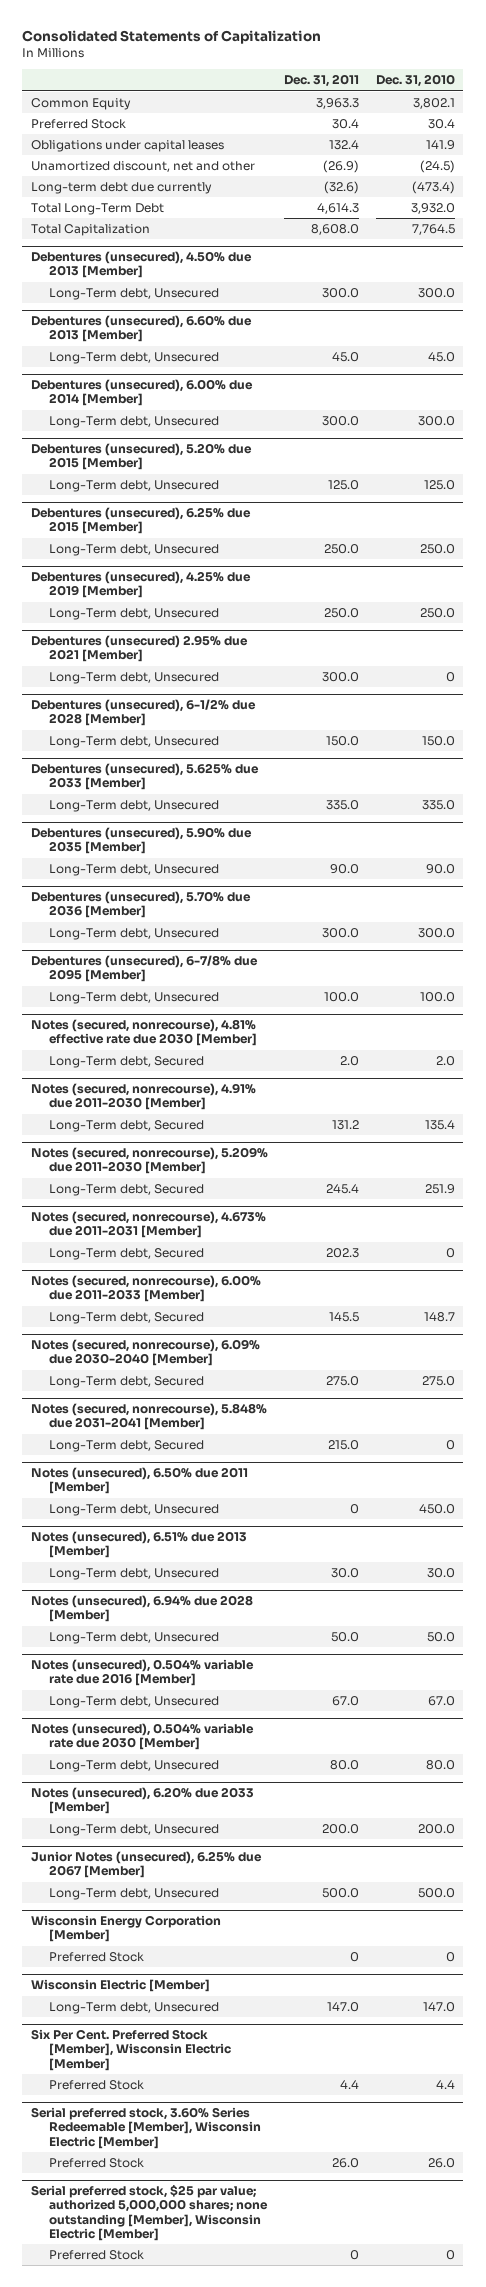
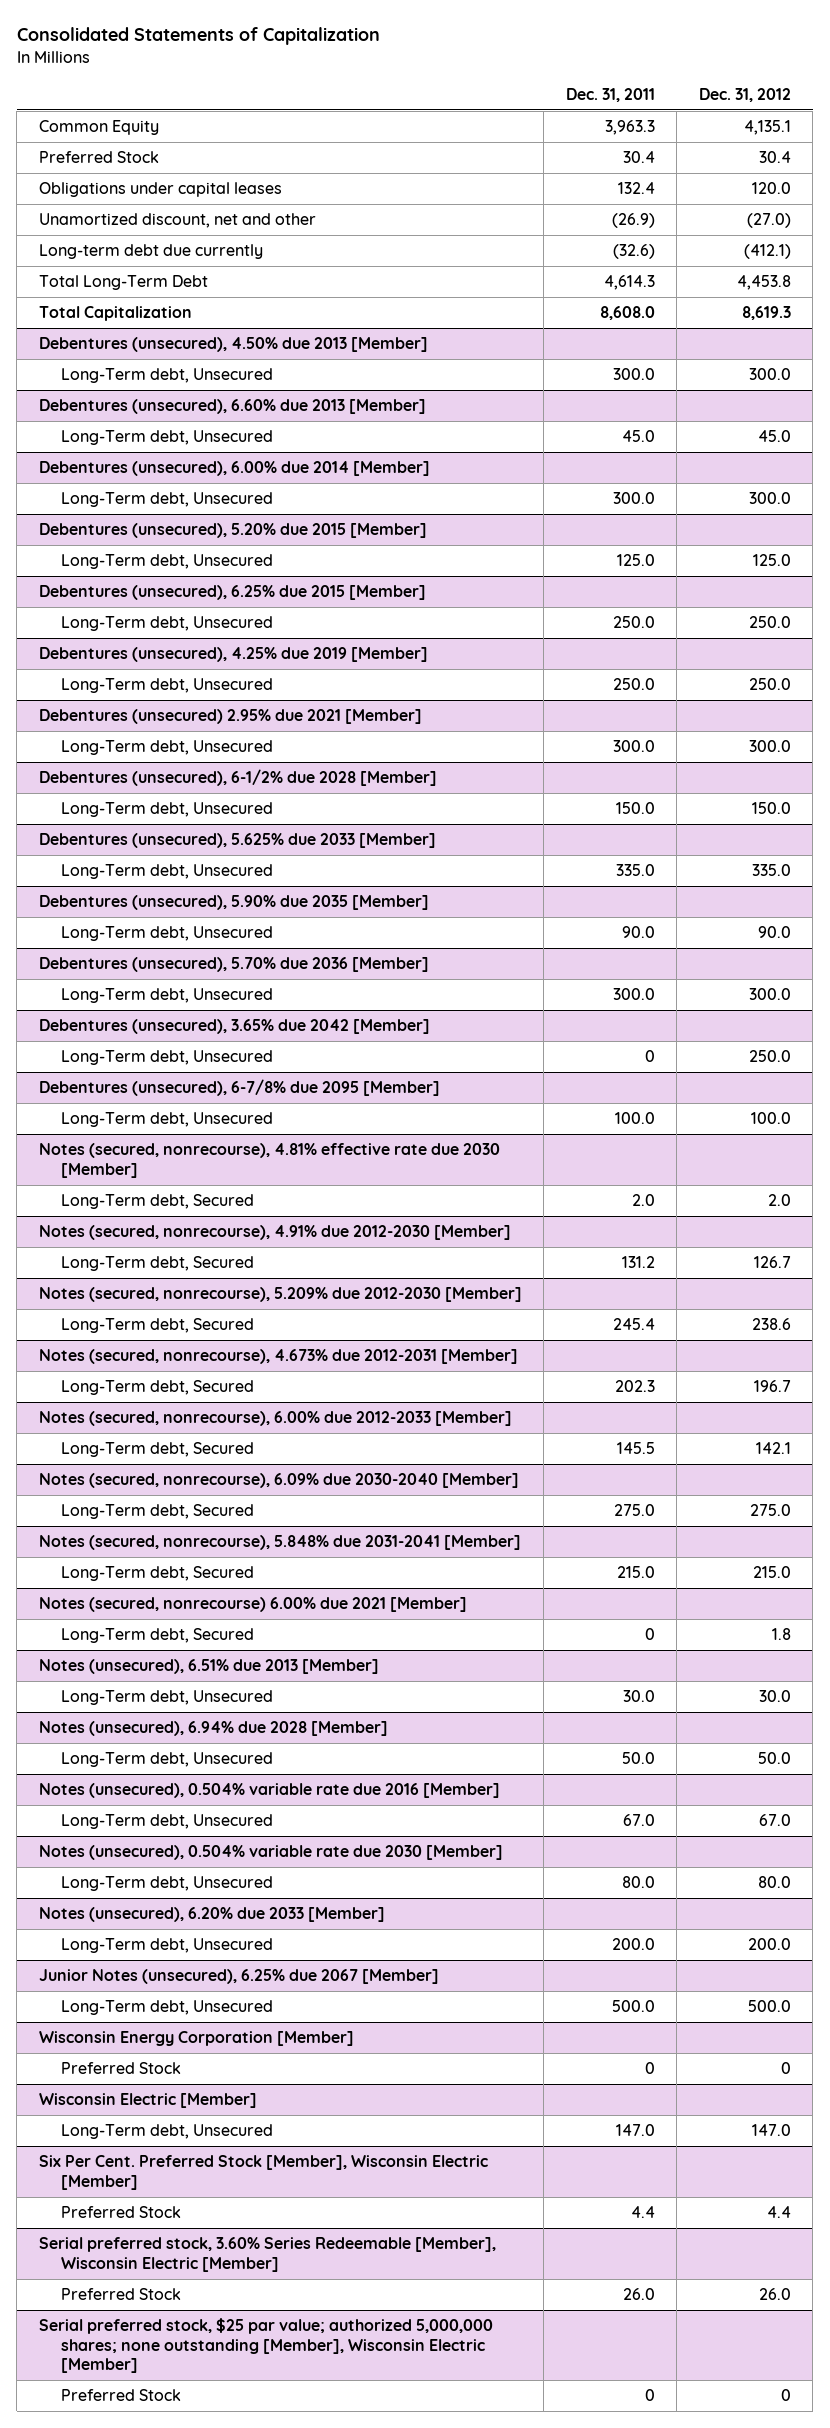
[375,74,455,88] Dec. 31, 2010 -> none
none -> [698,87,791,102] Dec. 31, 2012
none -> [38,1019,430,1035] Debentures (unsecured), 3.65% due 2042 [Member]
none -> [61,1050,274,1066] Long-Term debt, Unsecured
[30,1083,256,1111] Notes (secured, nonrecourse), 4.91% due 2011-2030 [Member] -> [38,1225,511,1241] Notes (secured, nonrecourse), 4.91% due 2012-2030 [Member]
[30,1147,268,1175] Notes (secured, nonrecourse), 5.209% due 2011-2030 [Member] -> [38,1287,522,1303] Notes (secured, nonrecourse), 5.209% due 2012-2030 [Member]
[30,1211,266,1239] Notes (secured, nonrecourse), 4.673% due 2011-2031 [Member] -> [38,1349,518,1365] Notes (secured, nonrecourse), 4.673% due 2012-2031 [Member]
[30,1275,261,1303] Notes (secured, nonrecourse), 6.00% due 2011-2033 [Member] -> [38,1411,512,1427] Notes (secured, nonrecourse), 6.00% due 2012-2033 [Member]
[30,1467,248,1495] Notes (unsecured), 6.50% due 2011 [Member] -> none
none -> [38,1597,467,1613] Notes (secured, nonrecourse) 6.00% due 2021 [Member]
[48,1504,219,1517] Long-Term debt, Unsecured -> [61,1628,255,1644] Long-Term debt, Secured

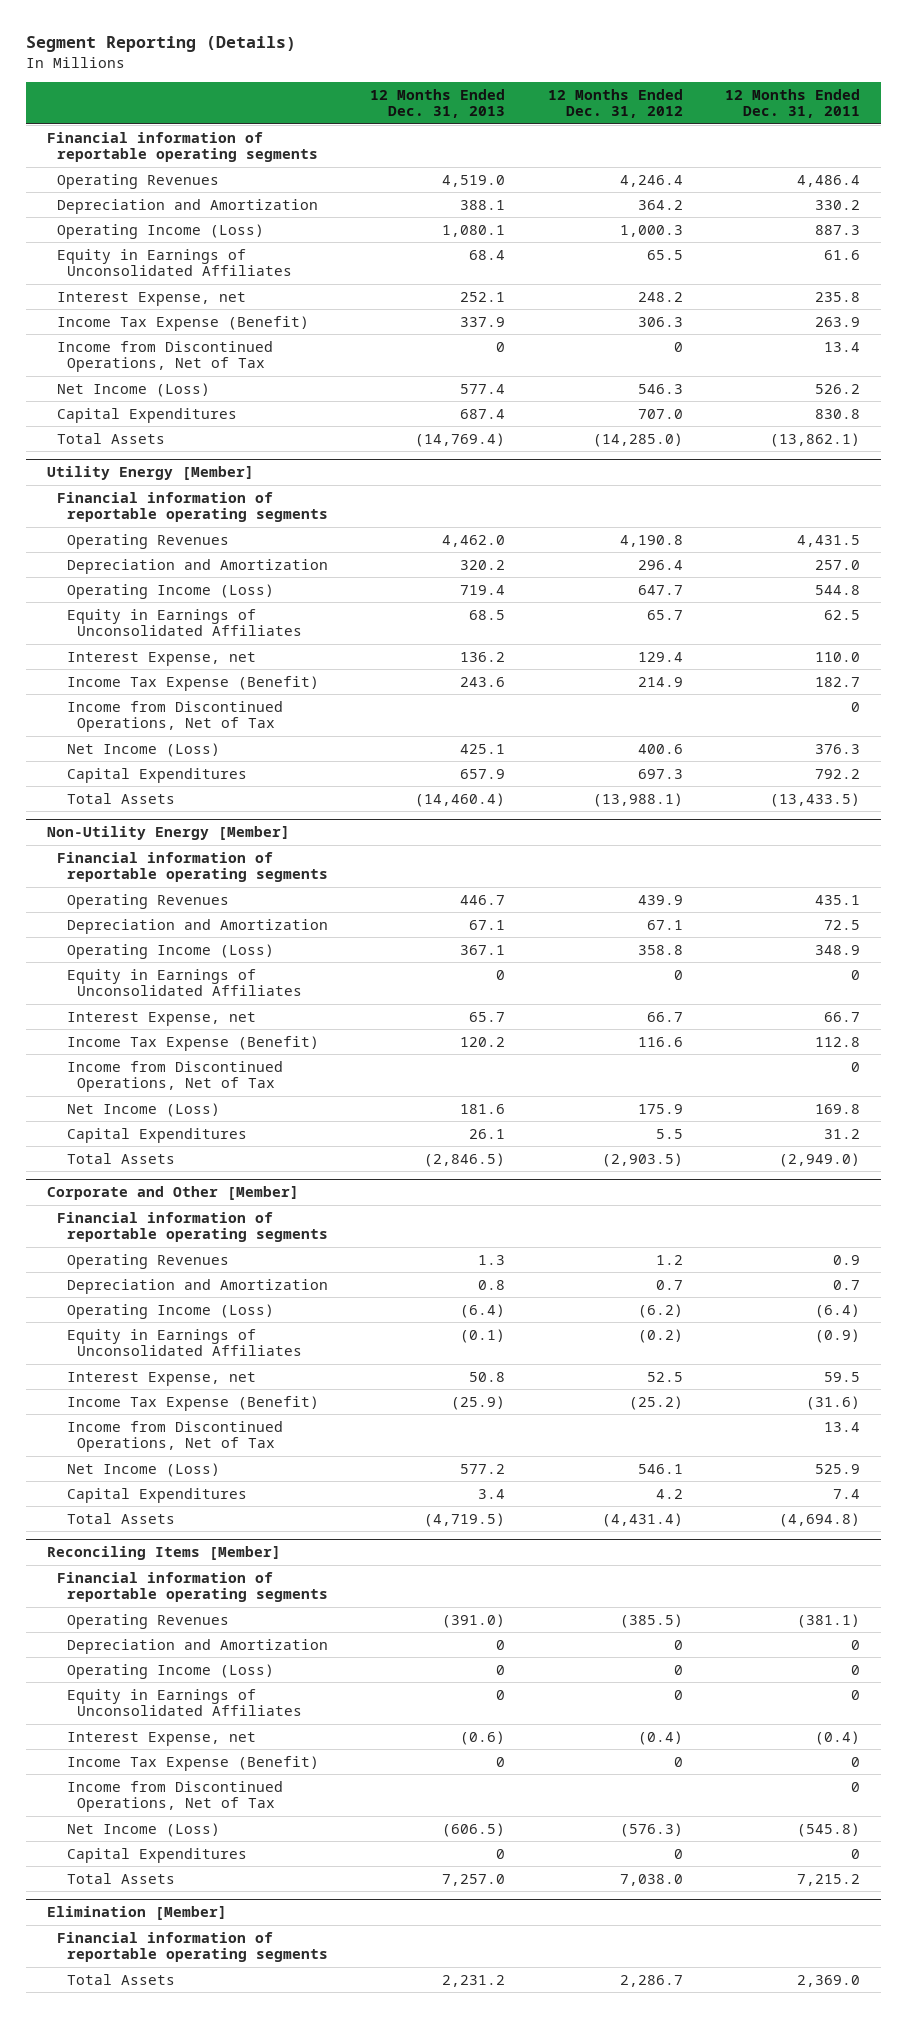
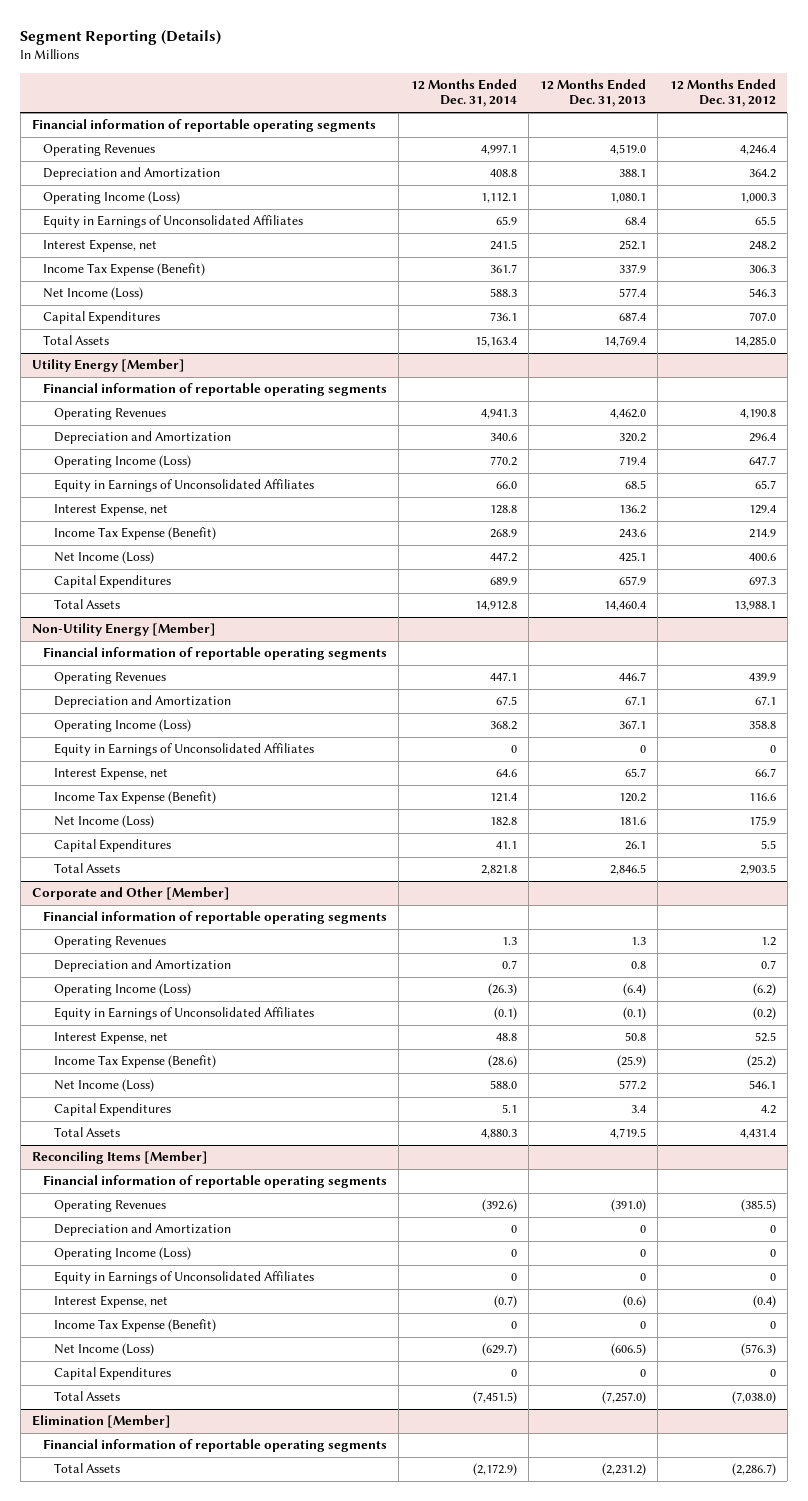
[724,88,860,119] 12 Months Ended Dec. 31, 2011 -> none
none -> [410,78,517,108] 12 Months Ended Dec. 31, 2014
[56,340,273,373] Income from Discontinued Operations, Net of Tax -> none
[415,432,506,447] (14,769.4) -> [604,336,647,348] 14,769.4
[592,432,683,447] (14,285.0) -> [733,336,776,348] 14,285.0
[67,700,284,733] Income from Discontinued Operations, Net of Tax -> none
[415,792,506,807] (14,460.4) -> [604,601,647,612] 14,460.4
[592,792,683,807] (13,988.1) -> [733,601,776,612] 13,988.1
[67,1060,284,1093] Income from Discontinued Operations, Net of Tax -> none
[424,1152,506,1167] (2,846.5) -> [610,864,647,876] 2,846.5
[601,1152,683,1167] (2,903.5) -> [739,864,776,876] 2,903.5
[67,1420,284,1453] Income from Discontinued Operations, Net of Tax -> none
[424,1512,506,1527] (4,719.5) -> [610,1128,647,1140] 4,719.5
[601,1512,683,1527] (4,431.4) -> [739,1129,776,1140] 4,431.4
[67,1780,284,1813] Income from Discontinued Operations, Net of Tax -> none
[442,1873,506,1886] 7,257.0 -> [602,1391,647,1405] (7,257.0)
[619,1873,683,1886] 7,038.0 -> [731,1391,776,1405] (7,038.0)
[442,1974,506,1987] 2,231.2 -> [602,1463,647,1477] (2,231.2)
[619,1974,683,1987] 2,286.7 -> [731,1463,776,1477] (2,286.7)

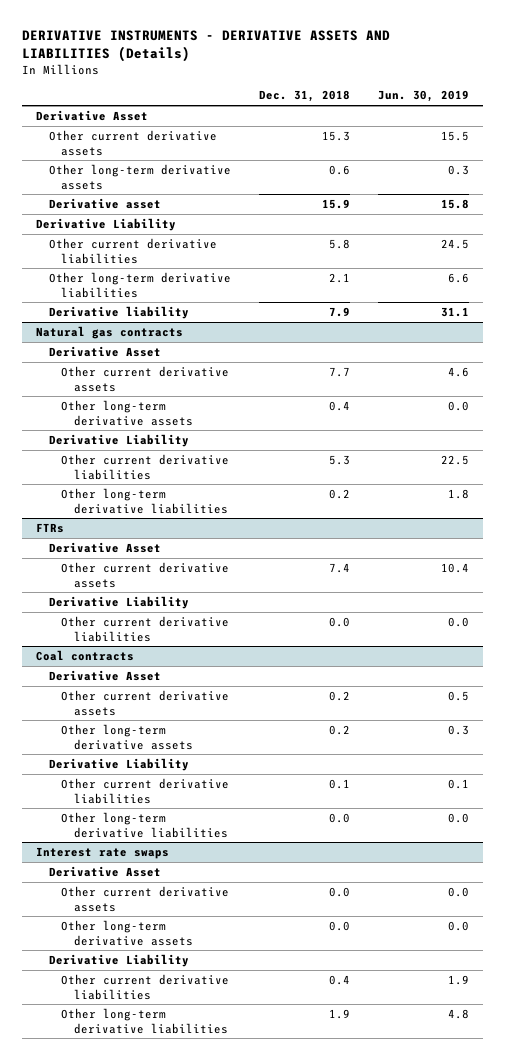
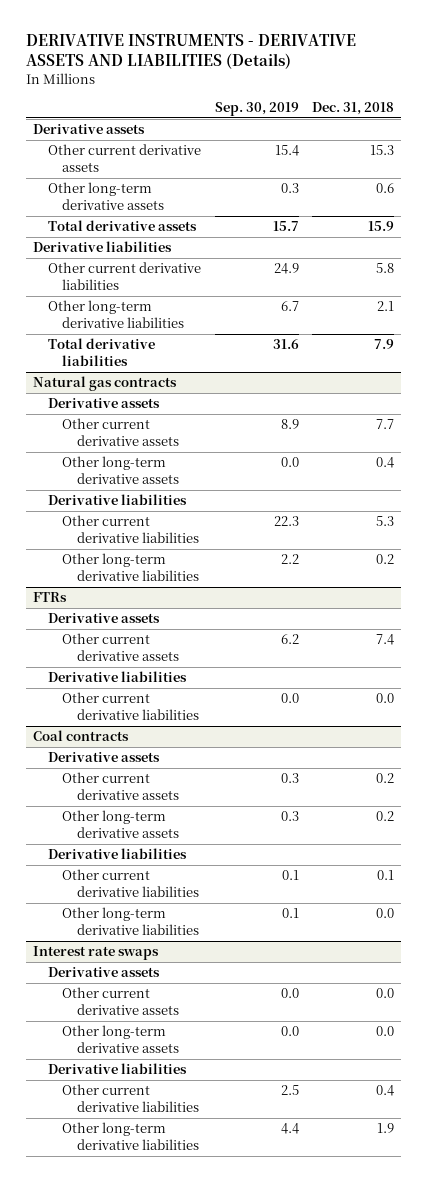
[377,90,469,103] Jun. 30, 2019 -> none
none -> [214,101,299,116] Sep. 30, 2019
[35,109,148,121] Derivative Asset -> [32,124,145,135] Derivative assets
[48,197,161,209] Derivative asset -> [47,220,197,232] Total derivative assets
[35,217,176,231] Derivative Liability -> [32,241,172,253] Derivative liabilities
[48,305,189,319] Derivative liability -> [47,338,155,366] Total derivative liabilities
[48,345,161,357] Derivative Asset -> [47,398,160,409] Derivative assets
[48,433,189,447] Derivative Liability -> [47,494,187,506] Derivative liabilities
[48,541,161,553] Derivative Asset -> [47,613,160,624] Derivative assets
[48,595,189,609] Derivative Liability -> [47,671,187,683] Derivative liabilities
[48,669,161,681] Derivative Asset -> [47,752,160,763] Derivative assets
[48,757,189,771] Derivative Liability -> [47,848,187,860] Derivative liabilities
[48,865,161,877] Derivative Asset -> [47,967,160,978] Derivative assets
[48,953,189,967] Derivative Liability -> [47,1063,187,1075] Derivative liabilities

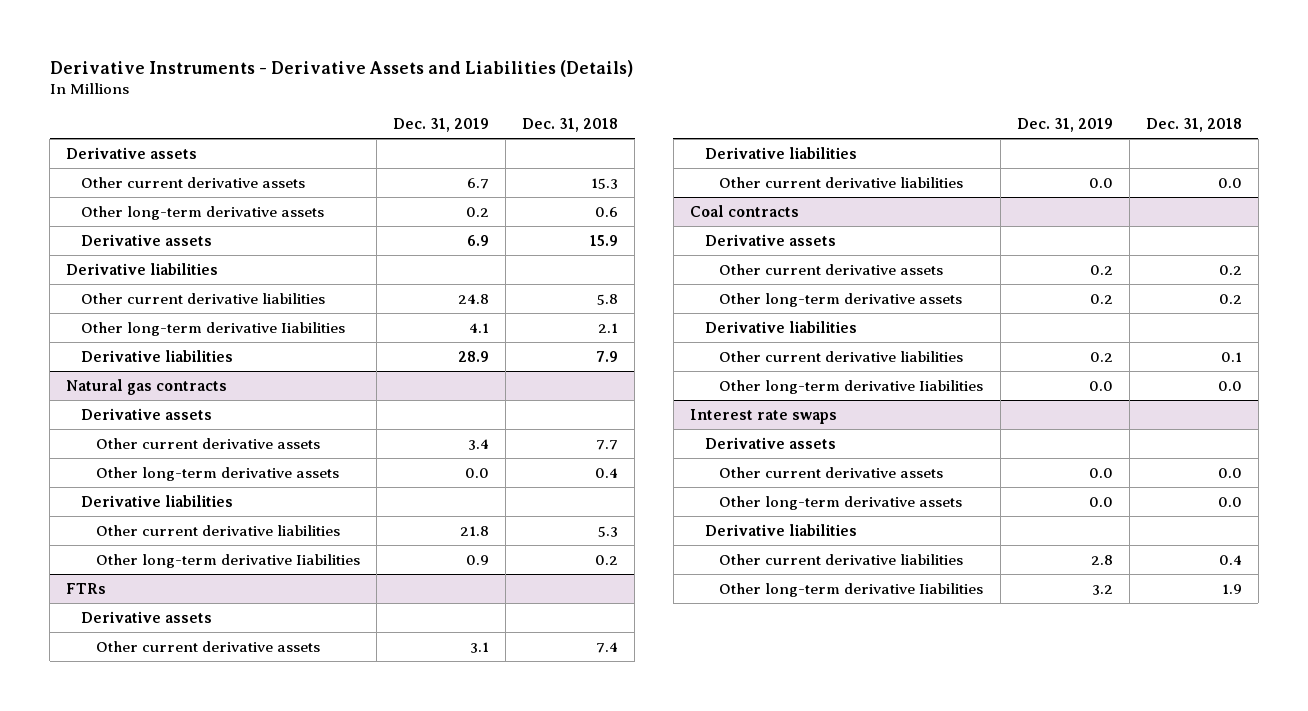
[25,34,356,70] DERIVATIVE INSTRUMENTS - DERIVATIVE ASSETS AND LIABILITIES (Details) -> [49,59,633,77] Derivative Instruments - Derivative Assets and Liabilities (Details)
[214,101,299,116] Sep. 30, 2019 -> none
none -> [393,118,490,133] Dec. 31, 2019
[47,220,197,232] Total derivative assets -> [81,233,213,246] Derivative assets
[47,300,185,328] Other long-term derivative liabilities -> [81,321,346,336] Other long-term derivative Iiabilities
[47,338,155,366] Total derivative liabilities -> [81,349,234,362] Derivative liabilities
[62,553,199,581] Other long-term derivative liabilities -> [95,553,360,568] Other long-term derivative Iiabilities
[62,907,199,935] Other long-term derivative liabilities -> [719,379,984,394] Other long-term derivative Iiabilities
[62,1122,199,1150] Other long-term derivative liabilities -> [719,582,984,597] Other long-term derivative Iiabilities

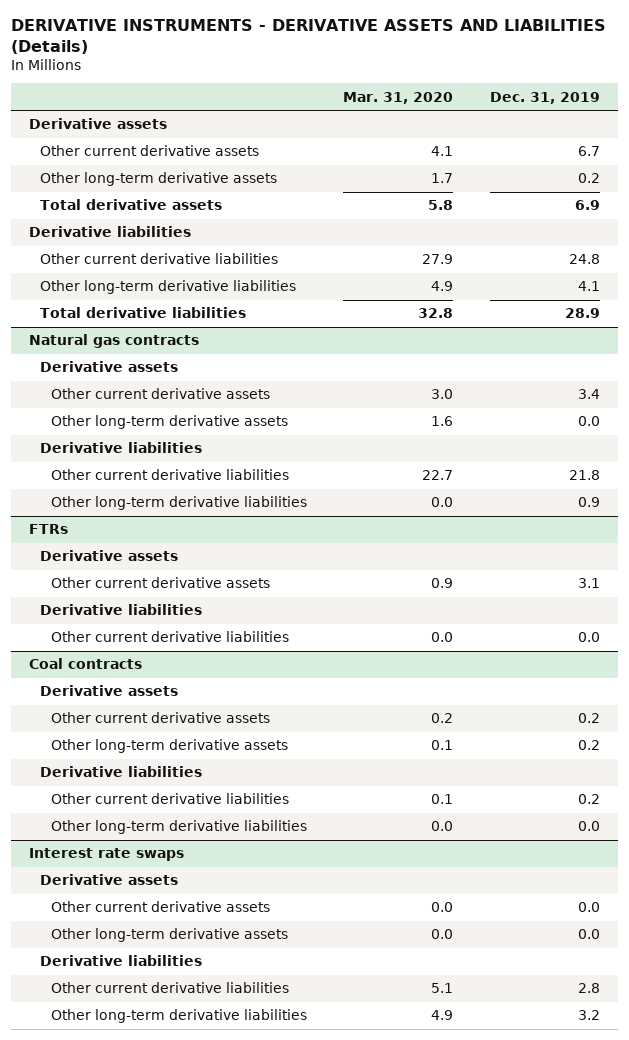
[49,59,633,77] Derivative Instruments - Derivative Assets and Liabilities (Details) -> [10,19,606,54] DERIVATIVE INSTRUMENTS - DERIVATIVE ASSETS AND LIABILITIES (Details)
[522,118,619,133] Dec. 31, 2018 -> none
none -> [343,91,454,104] Mar. 31, 2020
[81,233,213,246] Derivative assets -> [39,199,222,211] Total derivative assets
[81,321,346,336] Other long-term derivative Iiabilities -> [39,280,296,295] Other long-term derivative liabilities
[81,349,234,362] Derivative liabilities -> [39,307,246,319] Total derivative liabilities
[95,553,360,568] Other long-term derivative Iiabilities -> [50,496,307,511] Other long-term derivative liabilities
[719,379,984,394] Other long-term derivative Iiabilities -> [50,820,307,835] Other long-term derivative liabilities
[719,582,984,597] Other long-term derivative Iiabilities -> [50,1009,307,1024] Other long-term derivative liabilities

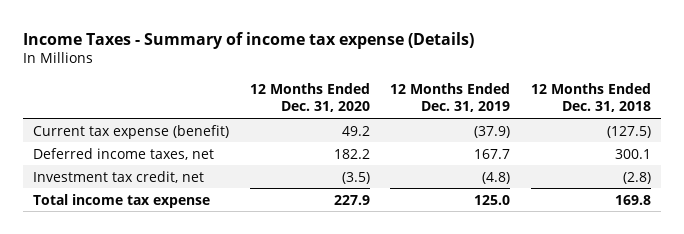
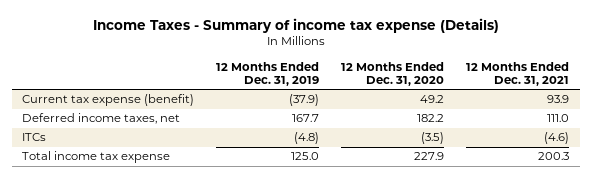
[530,82,651,113] 12 Months Ended Dec. 31, 2018 -> none
none -> [465,61,569,87] 12 Months Ended Dec. 31, 2021
[33,170,205,183] Investment tax credit, net -> [22,133,47,142] ITCs

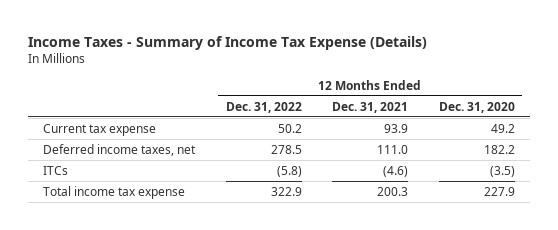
[92,17,499,33] Income Taxes - Summary of income tax expense (Details) -> [28,35,428,50] Income Taxes - Summary of Income Tax Expense (Details)
[216,61,320,87] 12 Months Ended Dec. 31, 2019 -> none
none -> [225,101,302,113] Dec. 31, 2022
[22,94,195,107] Current tax expense (benefit) -> [43,123,157,136] Current tax expense

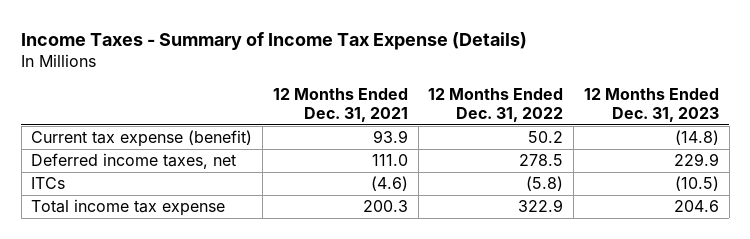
[438,101,515,113] Dec. 31, 2020 -> none
none -> [583,88,719,123] 12 Months Ended Dec. 31, 2023
[43,123,157,136] Current tax expense -> [31,130,253,148] Current tax expense (benefit)

